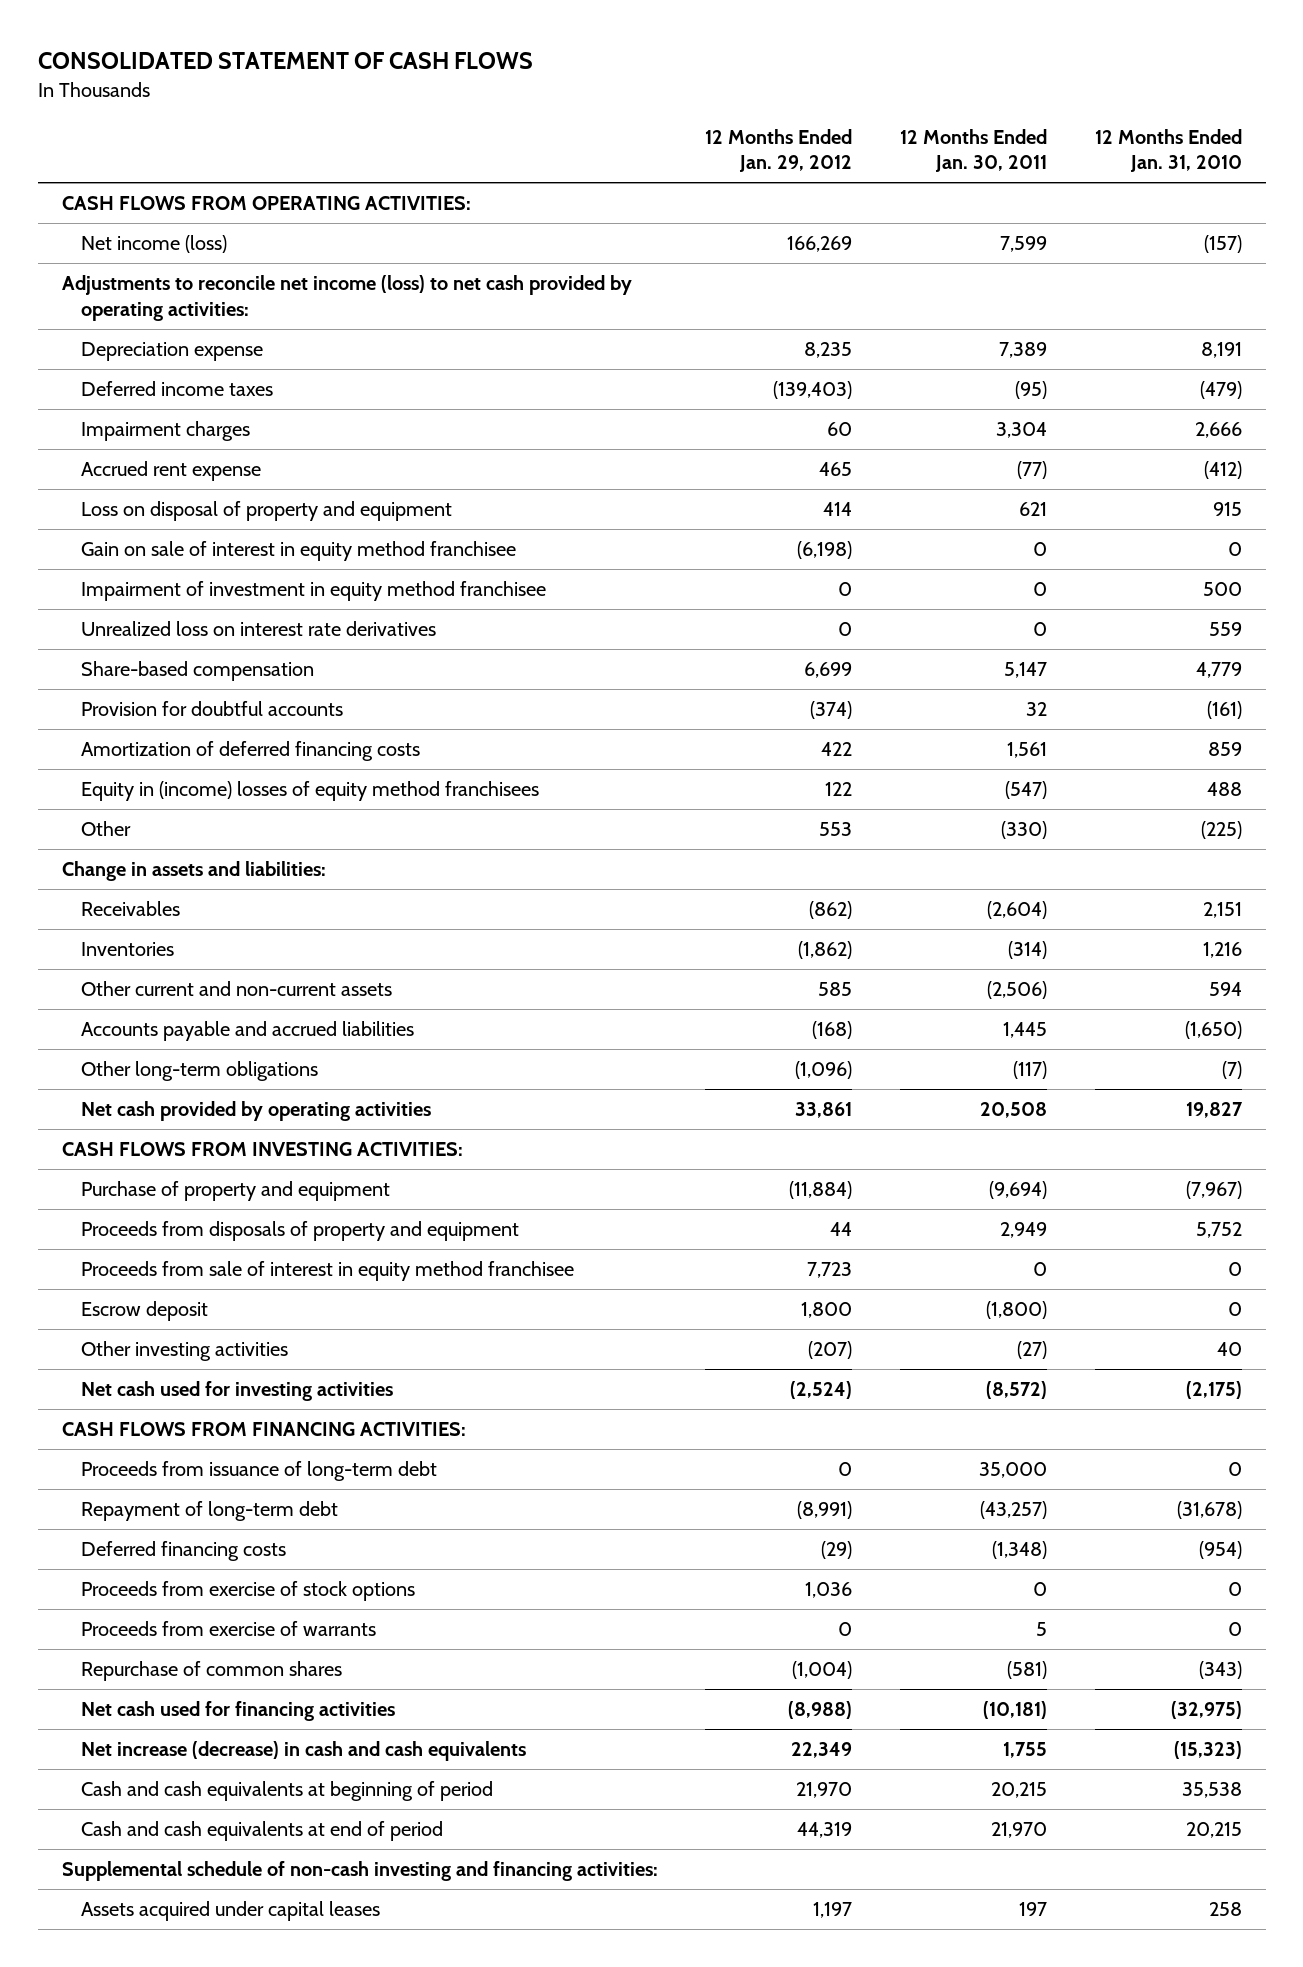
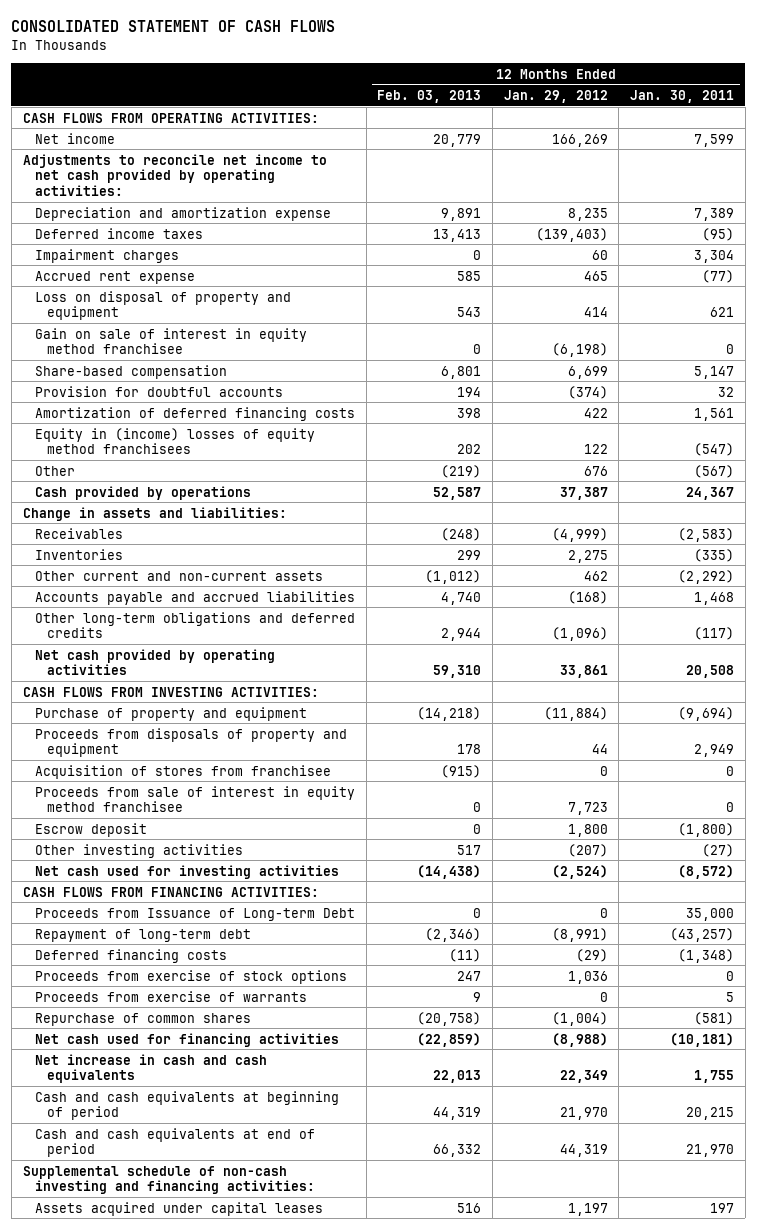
[1094,128,1242,173] 12 Months Ended Jan. 31, 2010 -> none
none -> [377,89,482,103] Feb. 03, 2013
[80,235,227,254] Net income (loss) -> [34,132,115,144] Net income
[61,275,632,321] Adjustments to reconcile net income (loss) to net cash provided by operating activities: -> [22,153,327,197] Adjustments to reconcile net income to net cash provided by operating activities:
[80,342,263,362] Depreciation expense -> [34,206,331,221] Depreciation and amortization expense
[80,581,546,602] Impairment of investment in equity method franchisee -> none
[80,621,436,637] Unrealized loss on interest rate derivatives -> none
[819,822,853,837] 553 -> [583,465,608,476] 676
[1001,821,1048,840] (330) -> [694,464,735,478] (567)
none -> [34,485,251,500] Cash provided by operations
[809,901,853,920] (862) -> [551,527,608,542] (4,999)
[987,901,1048,920] (2,604) -> [678,527,735,542] (2,583)
[798,941,853,960] (1,862) -> [567,549,608,563] 2,275
[1008,941,1048,960] (314) -> [694,548,735,562] (335)
[818,982,853,997] 585 -> [583,570,608,581] 462
[987,981,1048,1000] (2,506) -> [678,569,735,584] (2,292)
[1003,1022,1048,1039] 1,445 -> [694,591,735,605] 1,468
[80,1061,318,1082] Other long-term obligations -> [34,611,355,639] Other long-term obligations and deferred credits
none -> [34,764,331,779] Acquisition of stores from franchisee
[80,1461,437,1482] Proceeds from issuance of long-term debt -> [34,907,355,921] Proceeds from Issuance of Long-term Debt
[80,1741,526,1762] Net increase (decrease) in cash and cash equivalents -> [34,1053,267,1084] Net increase in cash and cash equivalents

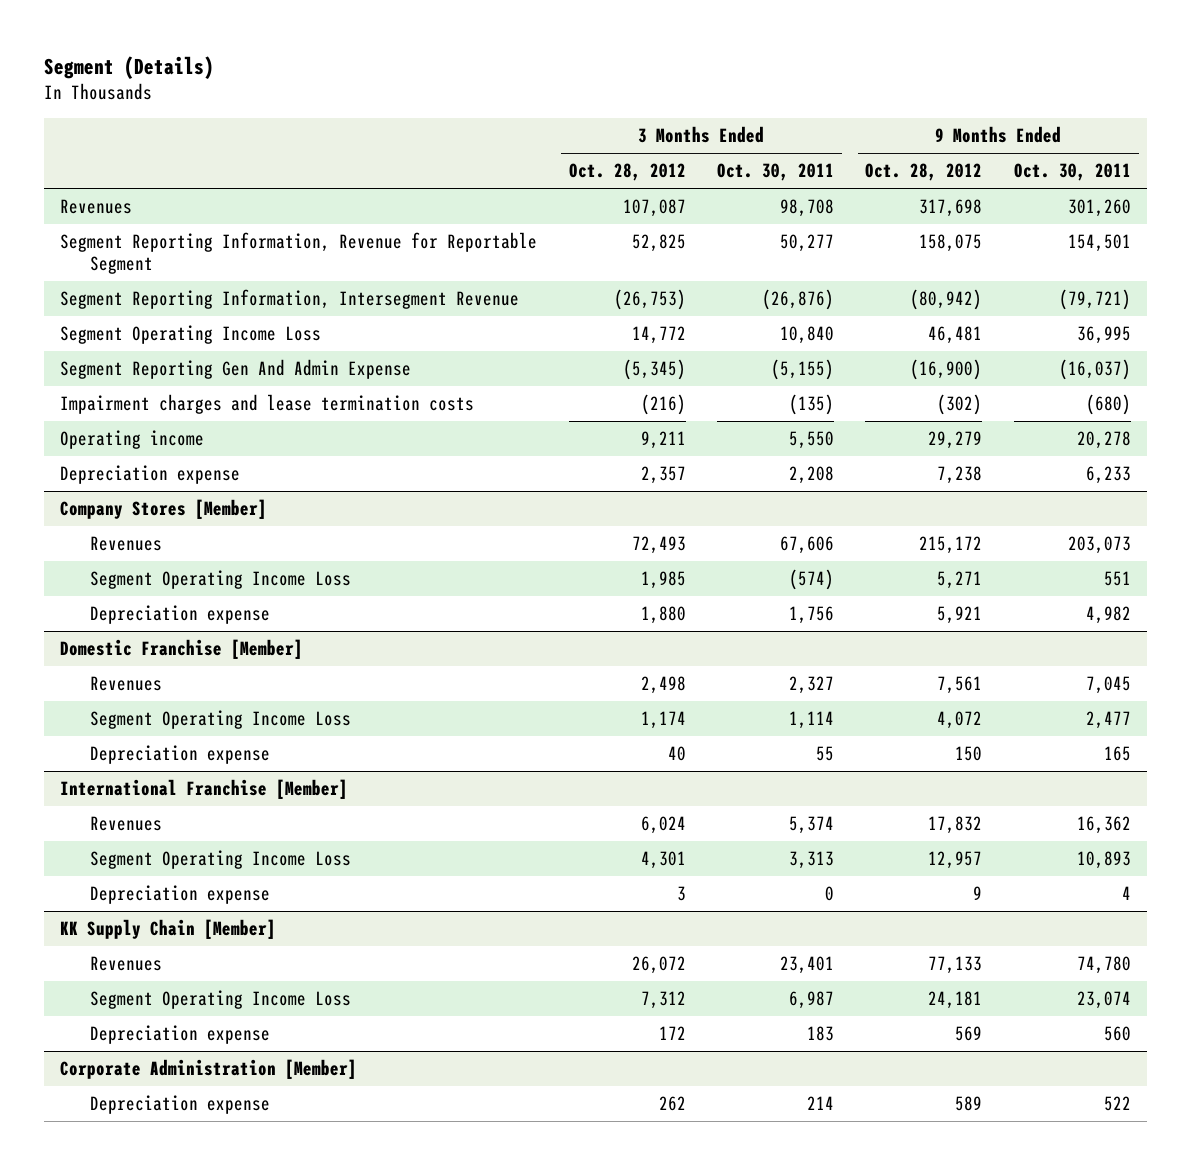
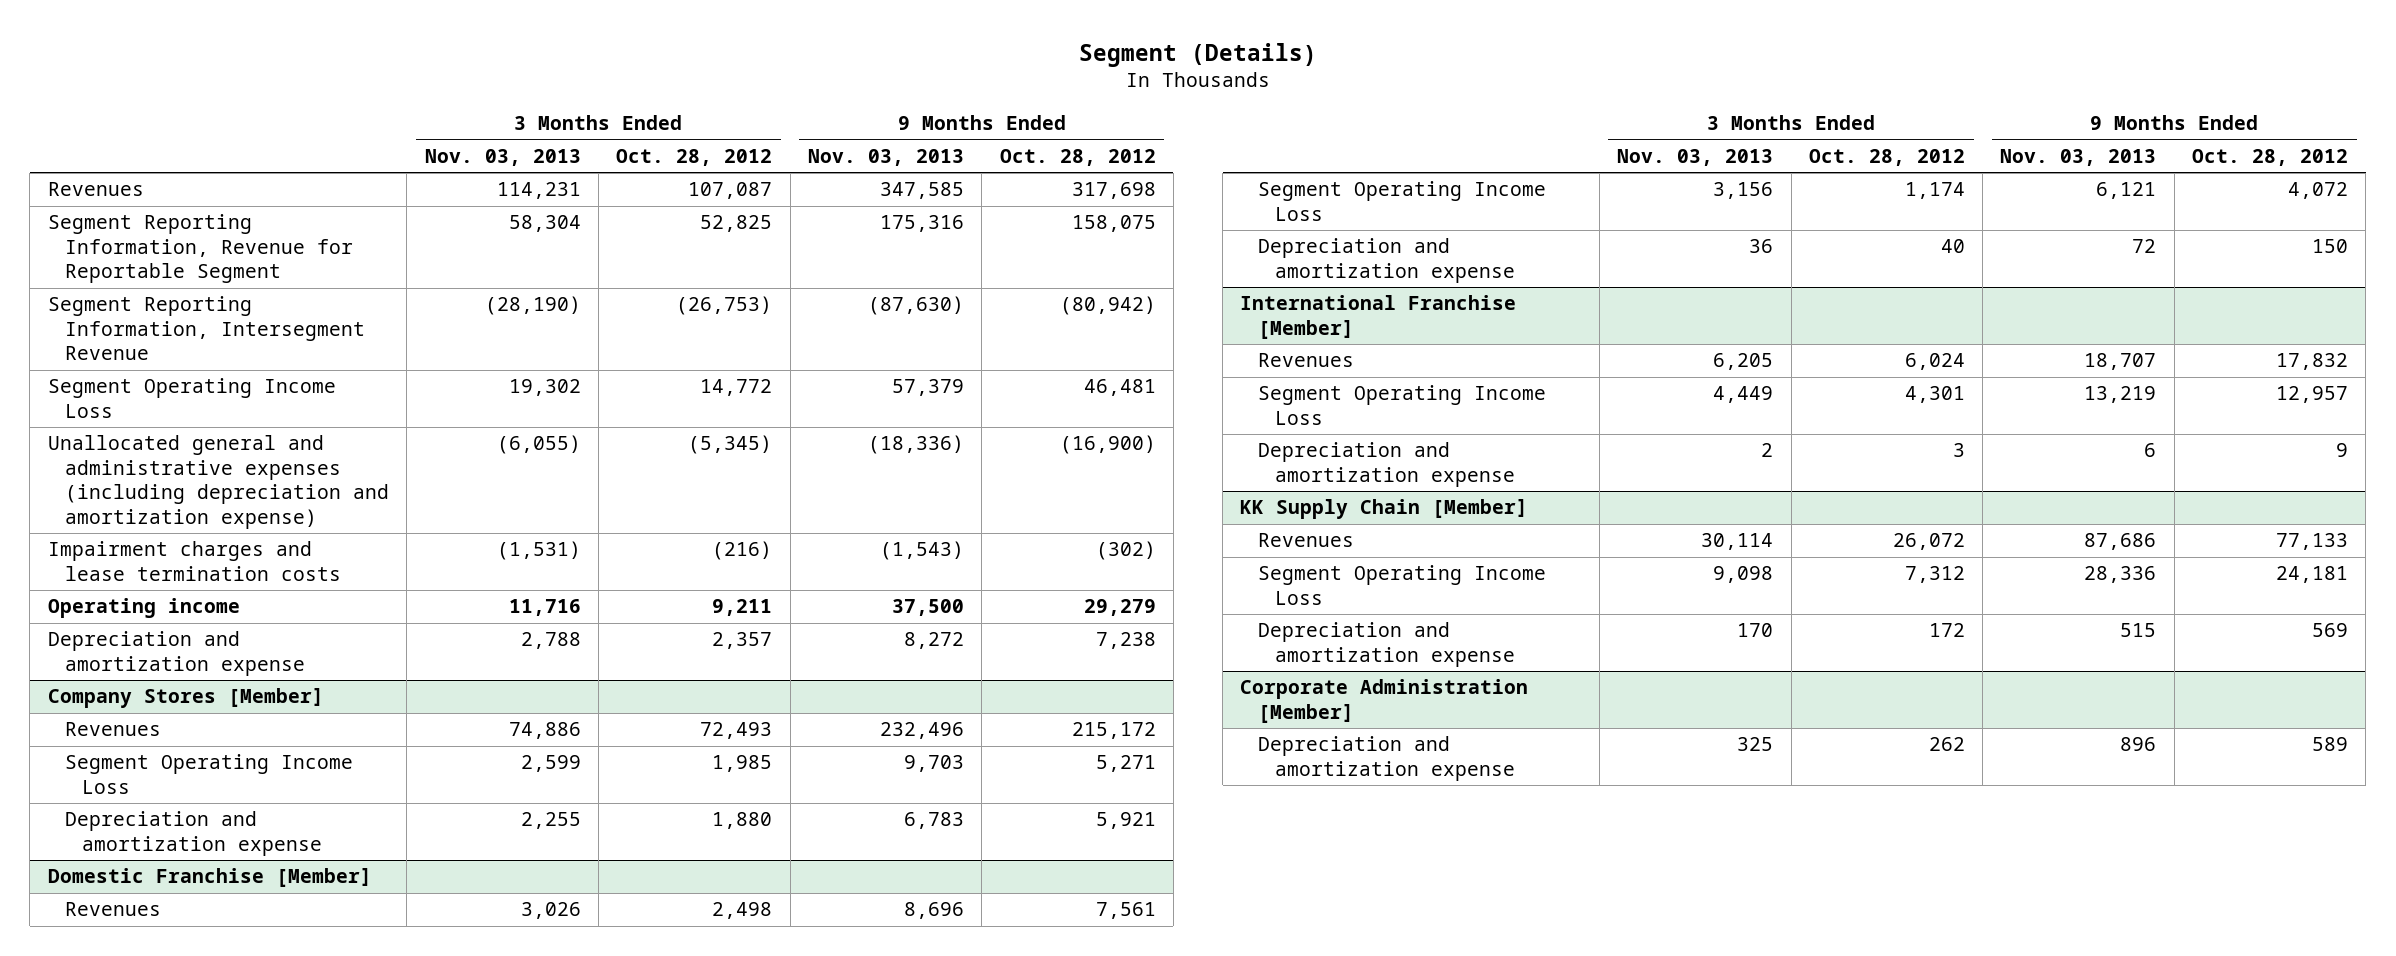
[716,163,834,182] Oct. 30, 2011 -> none
[1013,163,1131,182] Oct. 30, 2011 -> none
none -> [424,148,581,166] Nov. 03, 2013
none -> [807,148,964,166] Nov. 03, 2013
[60,359,412,380] Segment Reporting Gen And Admin Expense -> [47,435,389,530] Unallocated general and administrative expenses (including depreciation and amortization expense)
[60,465,241,485] Depreciation expense -> [47,631,305,676] Depreciation and amortization expense
[89,605,270,625] Depreciation expense -> [64,811,323,856] Depreciation and amortization expense
[89,745,270,765] Depreciation expense -> [1257,238,1515,283] Depreciation and amortization expense
[89,885,270,905] Depreciation expense -> [1257,442,1515,487] Depreciation and amortization expense
[89,1025,270,1045] Depreciation expense -> [1257,622,1515,667] Depreciation and amortization expense
[89,1095,270,1115] Depreciation expense -> [1257,736,1515,781] Depreciation and amortization expense

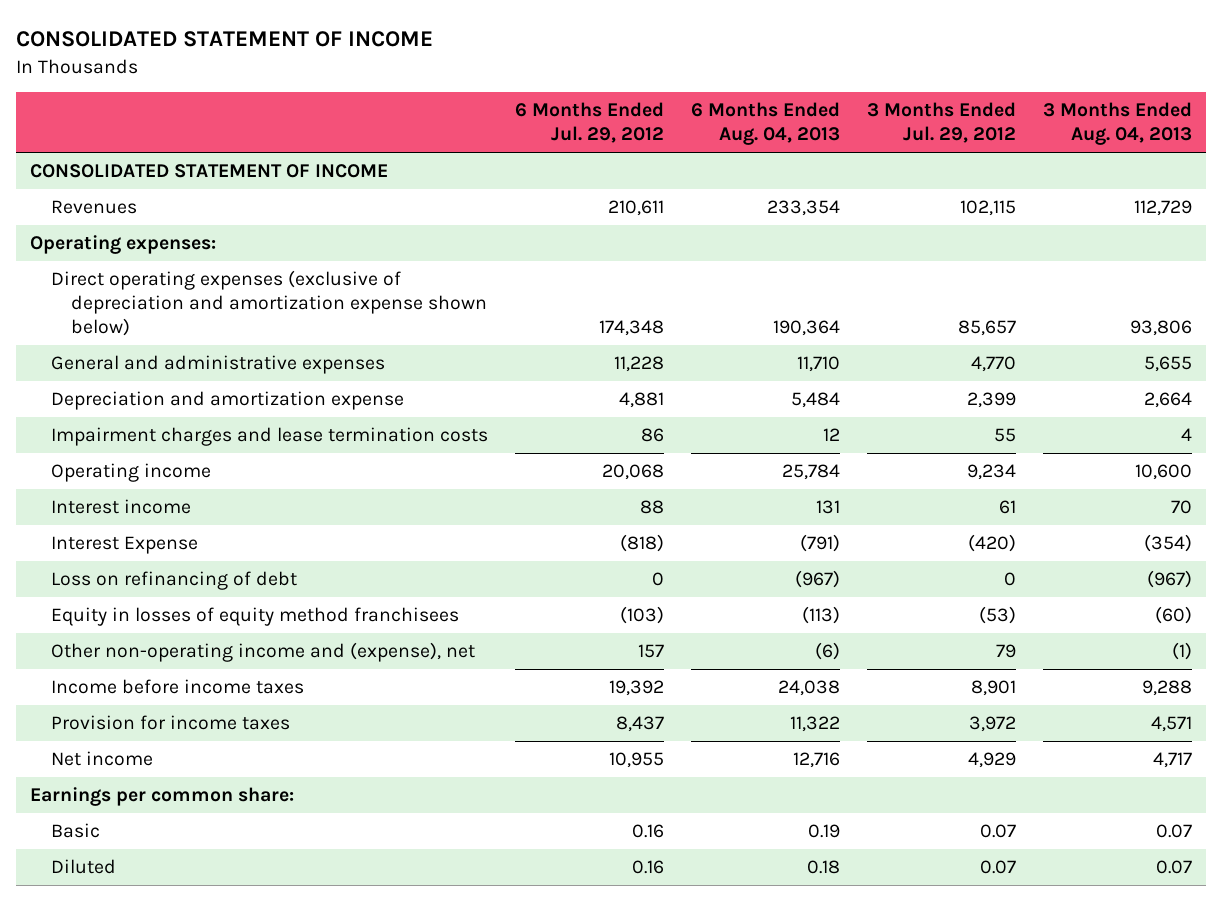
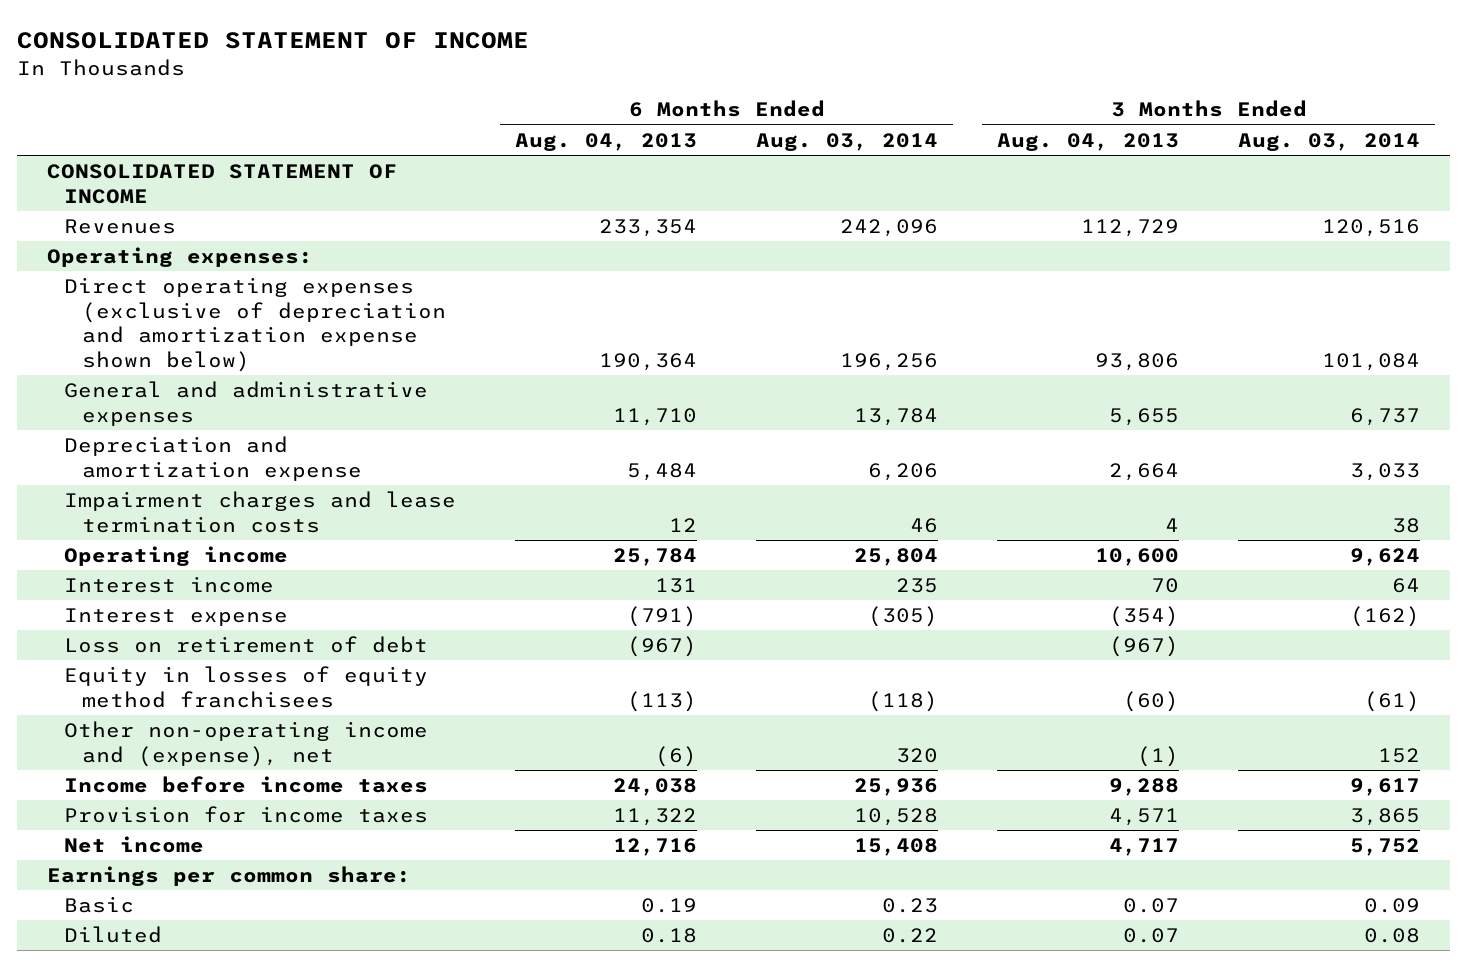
[514,102,664,144] 6 Months Ended Jul. 29, 2012 -> none
[866,102,1016,144] 3 Months Ended Jul. 29, 2012 -> none
none -> [756,132,939,151] Aug. 03, 2014
none -> [1238,132,1421,151] Aug. 03, 2014
[50,536,198,555] Interest Expense -> [64,608,289,627] Interest expense
[50,571,297,591] Loss on refinancing of debt -> [64,636,429,654] Loss on retirement of debt

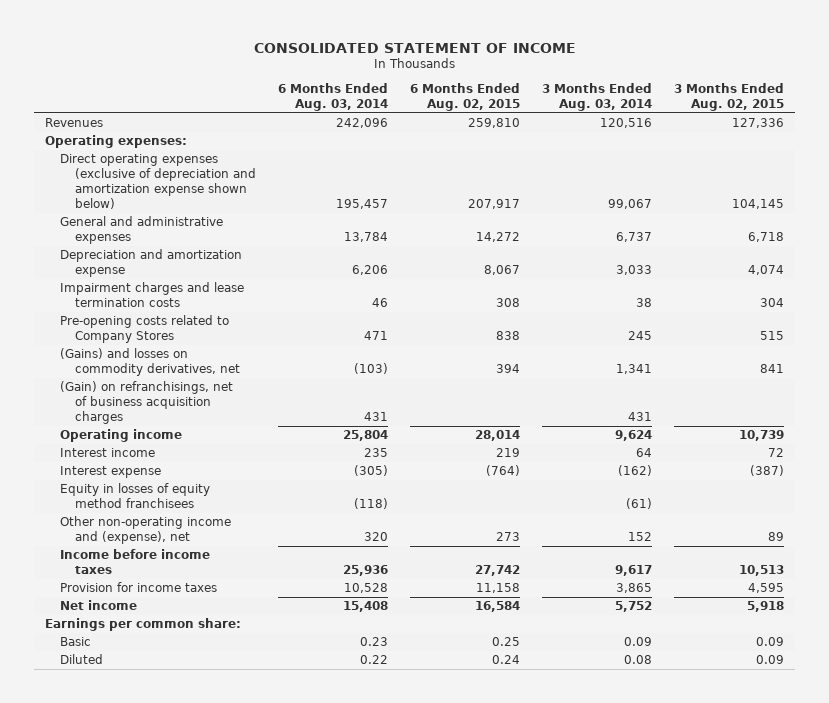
[515,132,698,151] Aug. 04, 2013 -> none
[997,132,1180,151] Aug. 04, 2013 -> none
none -> [409,83,520,112] 6 Months Ended Aug. 02, 2015
none -> [673,83,784,112] 3 Months Ended Aug. 02, 2015
[46,164,397,204] CONSOLIDATED STATEMENT OF INCOME -> none
[840,352,939,371] 196,256 -> [335,198,388,209] 195,457
[1322,352,1421,371] 101,084 -> [607,198,652,209] 99,067
none -> [59,315,229,344] Pre-opening costs related to Company Stores
none -> [59,348,240,377] (Gains) and losses on commodity derivatives, net
none -> [59,381,233,425] (Gain) on refranchisings, net of business acquisition charges
[64,636,429,654] Loss on retirement of debt -> none

